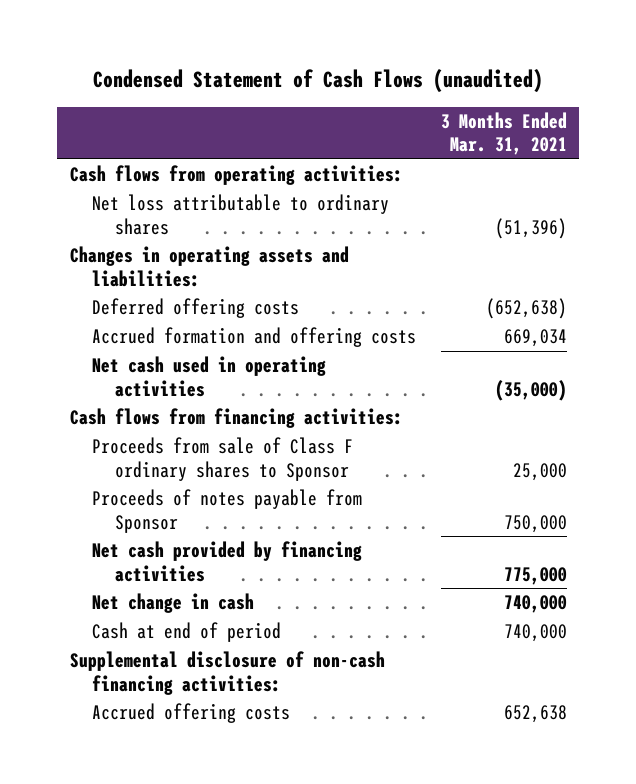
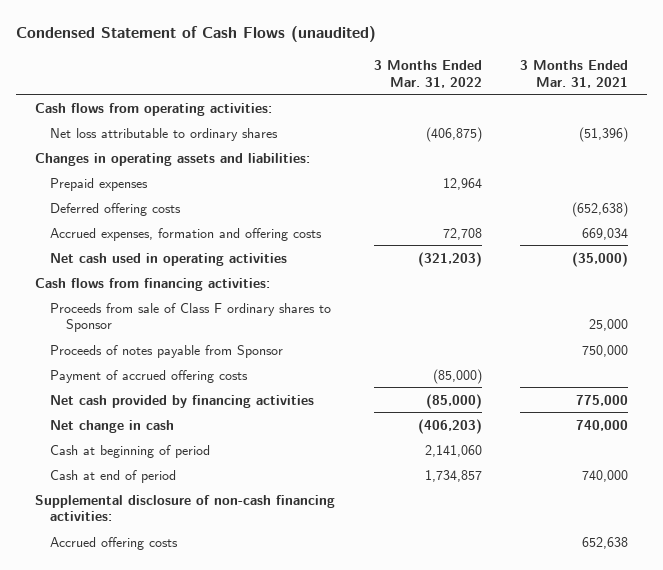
none -> [373,59,482,88] 3 Months Ended Mar. 31, 2022
none -> [50,177,149,191] Prepaid expenses
[92,327,417,348] Accrued formation and offering costs -> [50,227,323,241] Accrued expenses, formation and offering costs
none -> [50,369,249,383] Payment of accrued offering costs
none -> [50,444,211,458] Cash at beginning of period

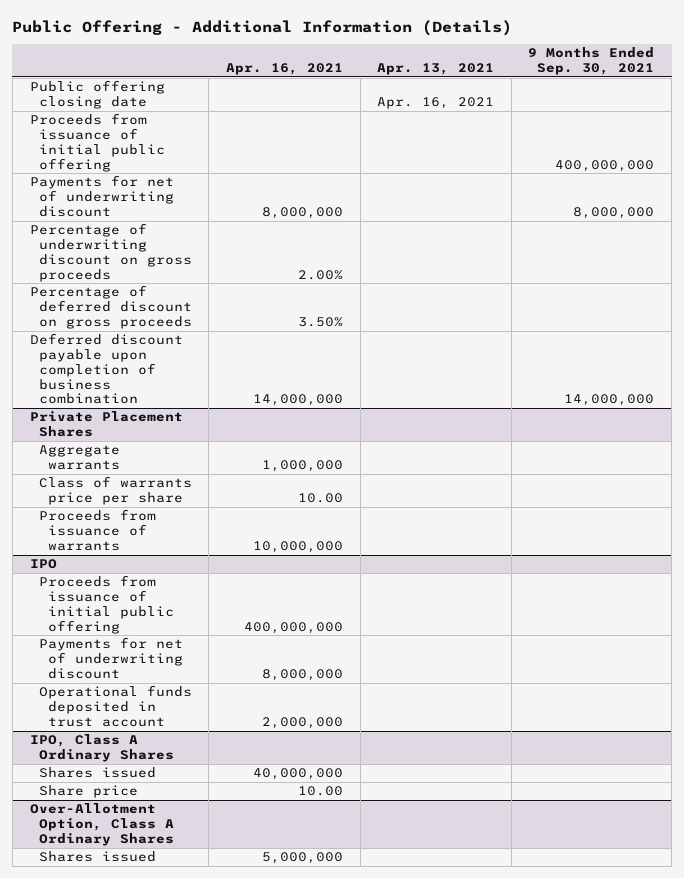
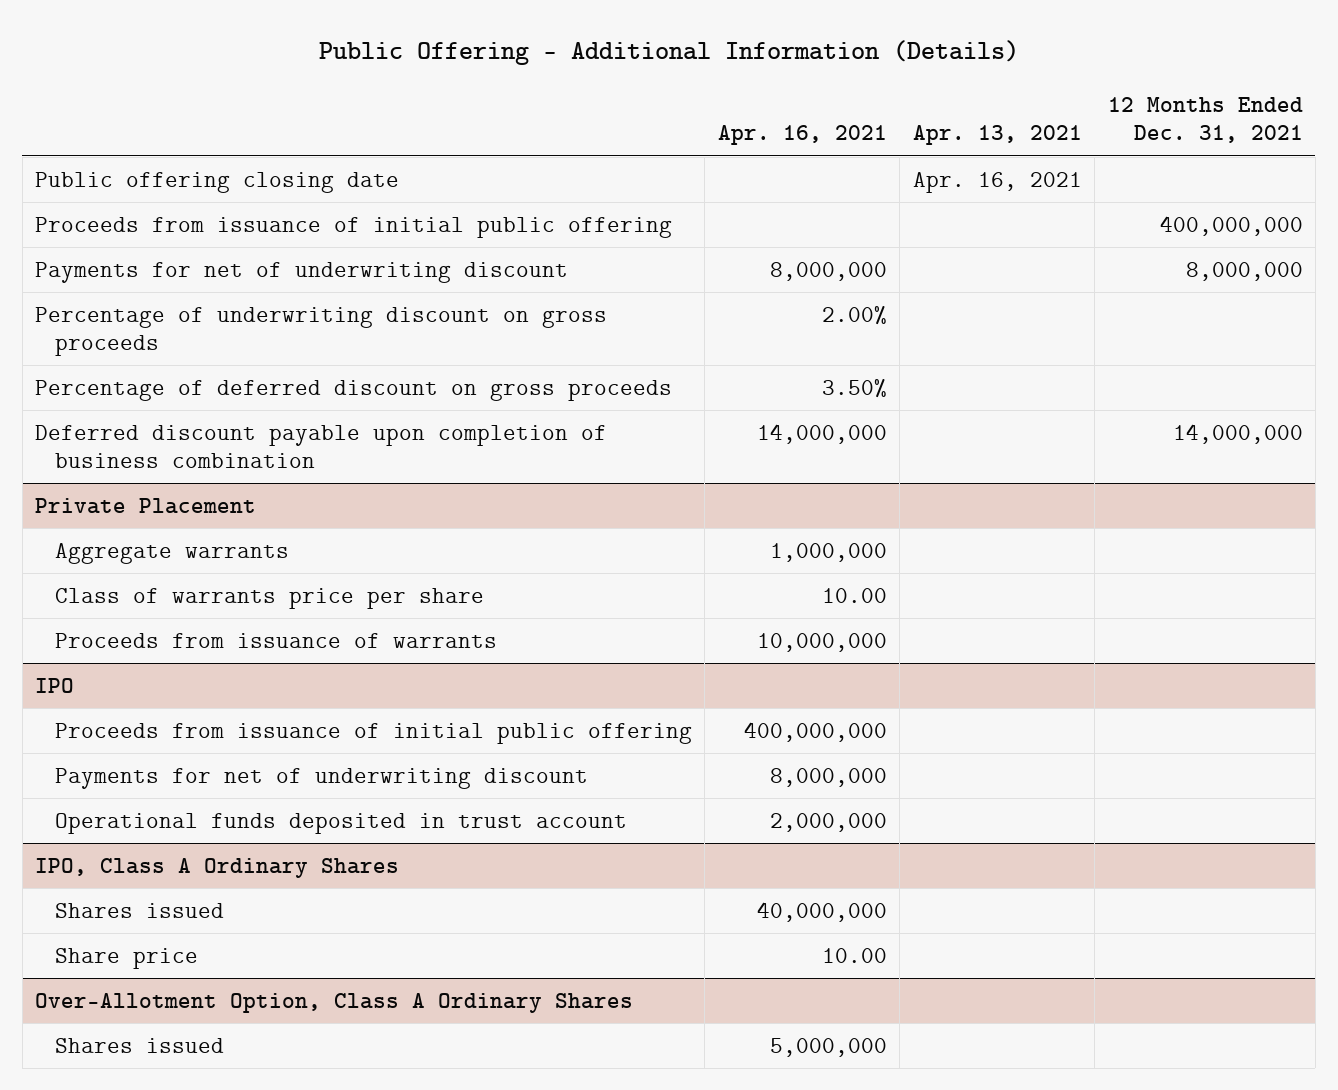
[528,47,655,76] 9 Months Ended Sep. 30, 2021 -> none
none -> [1107,97,1303,144] 12 Months Ended Dec. 31, 2021
[29,411,183,438] Private Placement Shares -> [34,497,256,514] Private Placement

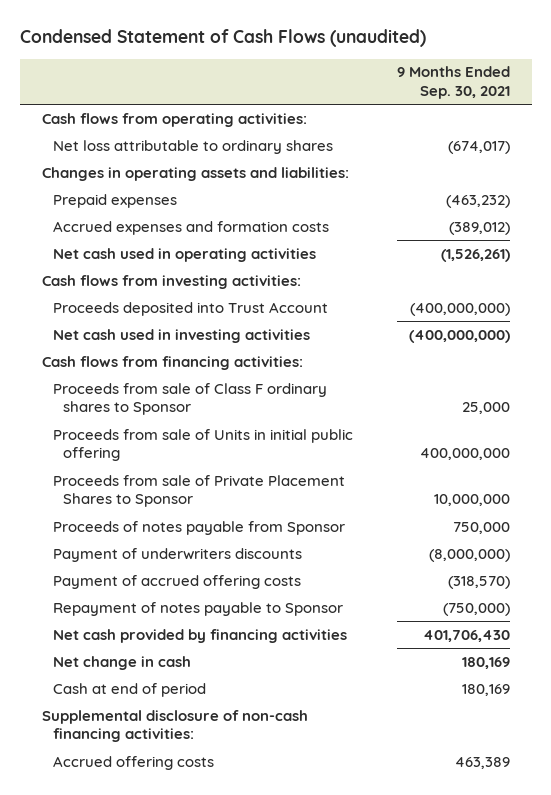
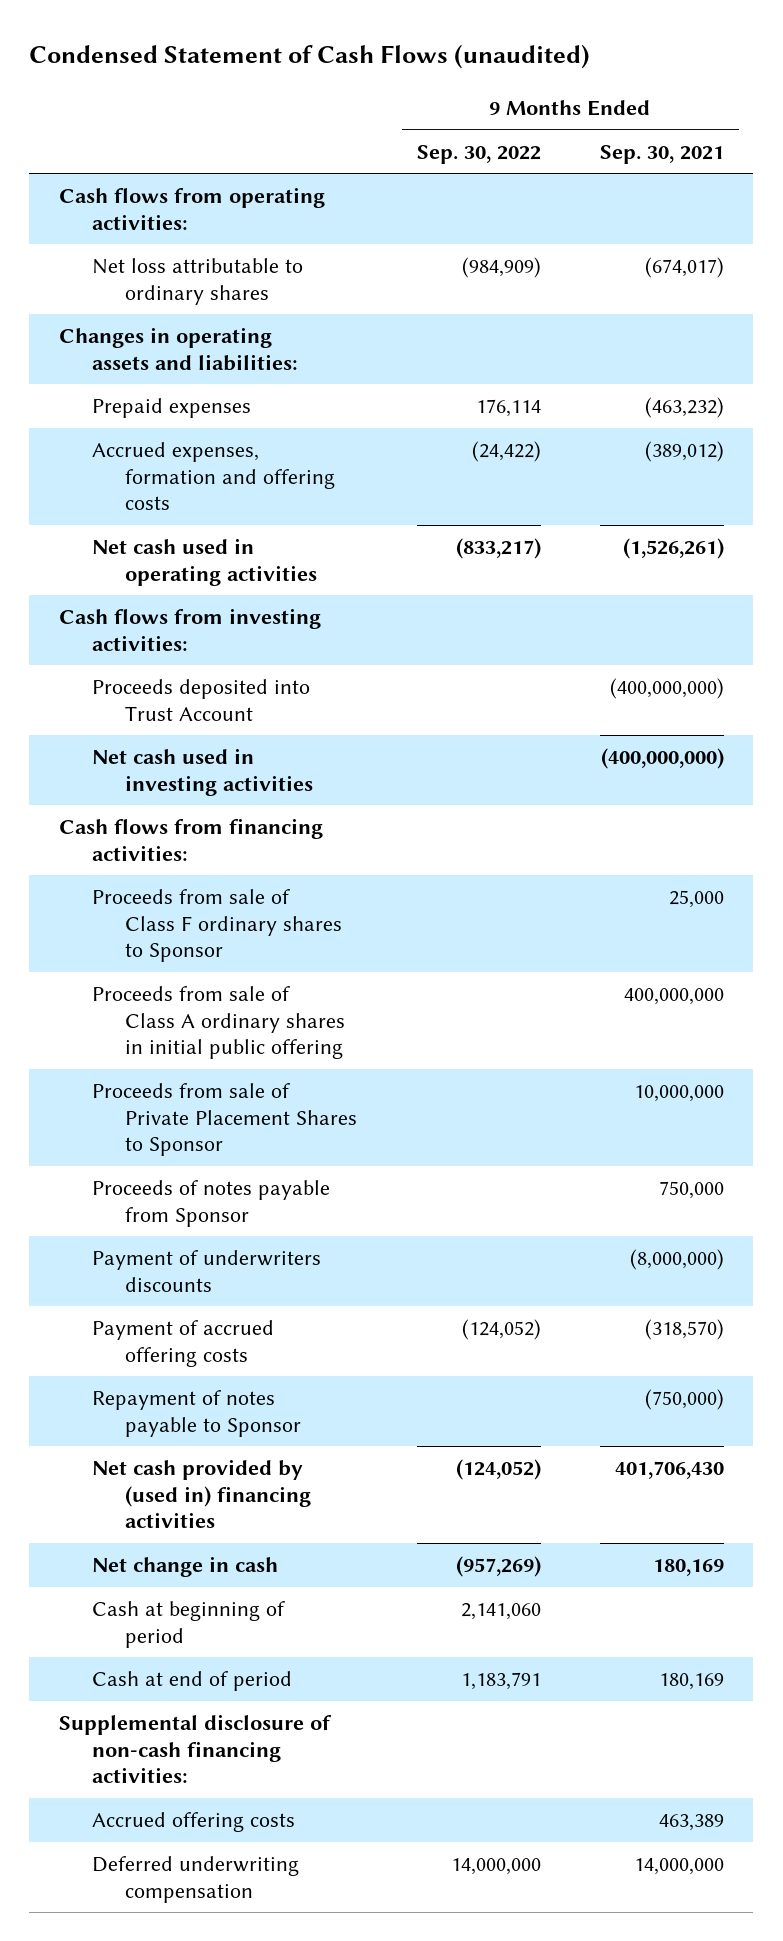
none -> [416,144,541,164] Sep. 30, 2022
[52,220,329,235] Accrued expenses and formation costs -> [92,442,336,511] Accrued expenses, formation and offering costs
[52,428,353,462] Proceeds from sale of Units in initial public offering -> [92,986,346,1060] Proceeds from sale of Class A ordinary shares in initial public offering
[52,628,347,643] Net cash provided by financing activities -> [92,1459,312,1529] Net cash provided by (used in) financing activities
none -> [92,1601,286,1648] Cash at beginning of period
none -> [92,1856,300,1903] Deferred underwriting compensation

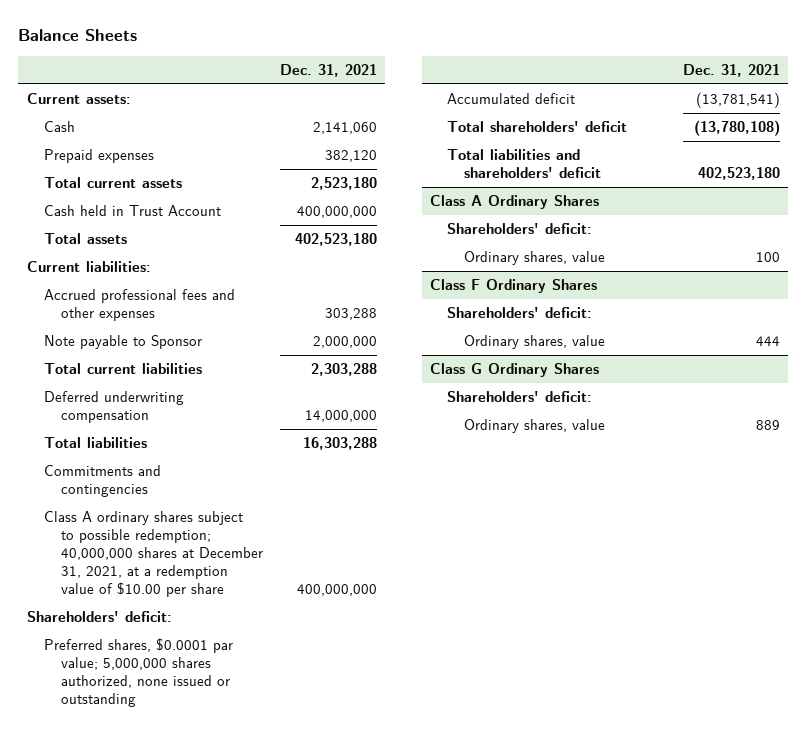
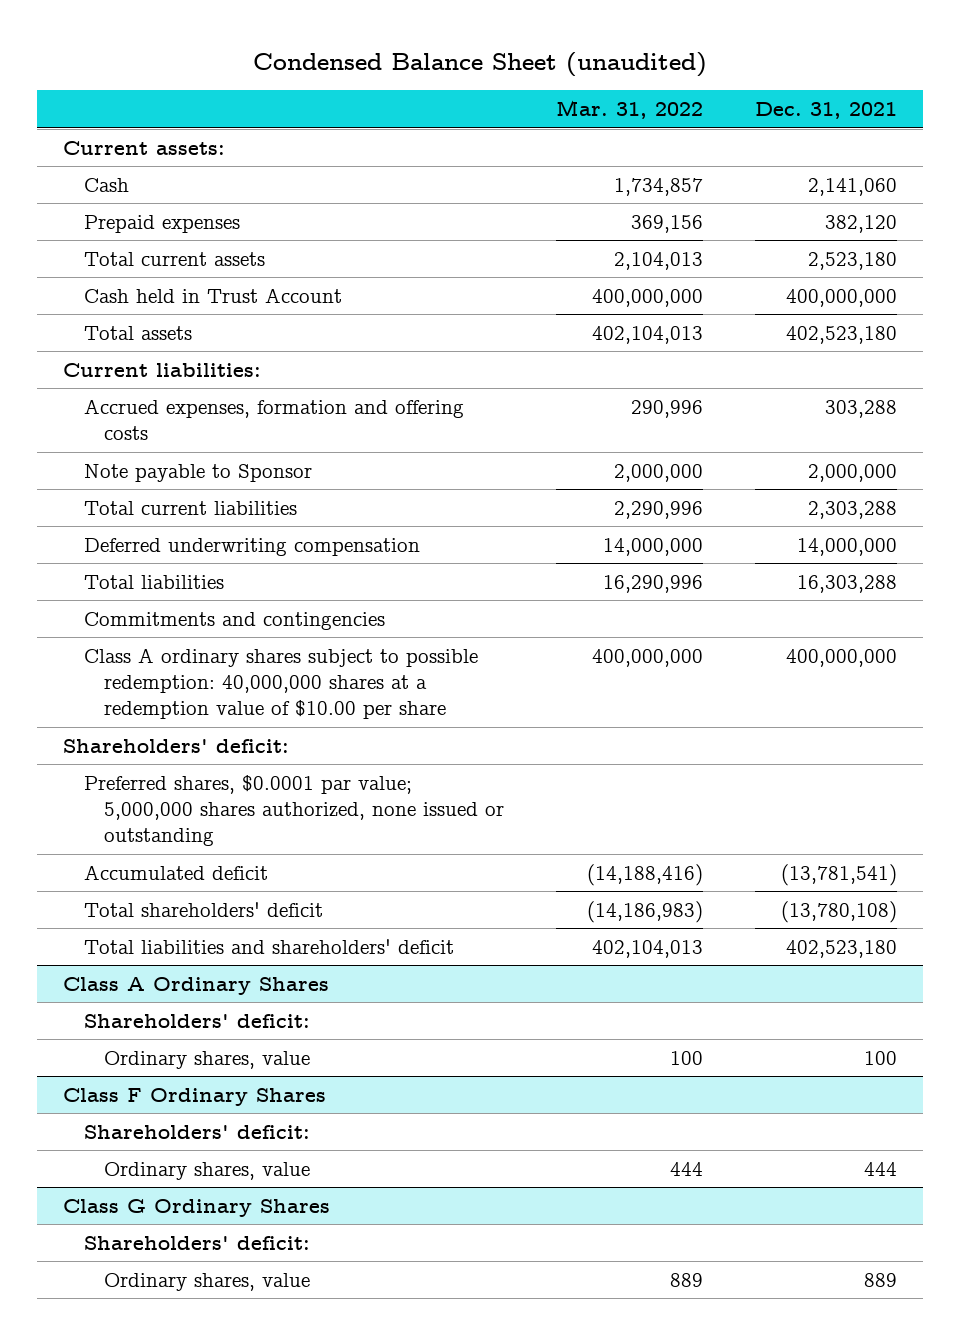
[18,29,138,42] Balance Sheets -> [253,51,708,77] Condensed Balance Sheet (unaudited)
none -> [555,100,703,120] Mar. 31, 2022
[43,289,235,322] Accrued professional fees and other expenses -> [83,398,464,441] Accrued expenses, formation and offering costs
[43,511,263,598] Class A ordinary shares subject to possible redemption; 40,000,000 shares at December 31, 2021, at a redemption value of $10.00 per share -> [83,647,478,720] Class A ordinary shares subject to possible redemption: 40,000,000 shares at a redemption value of $10.00 per share

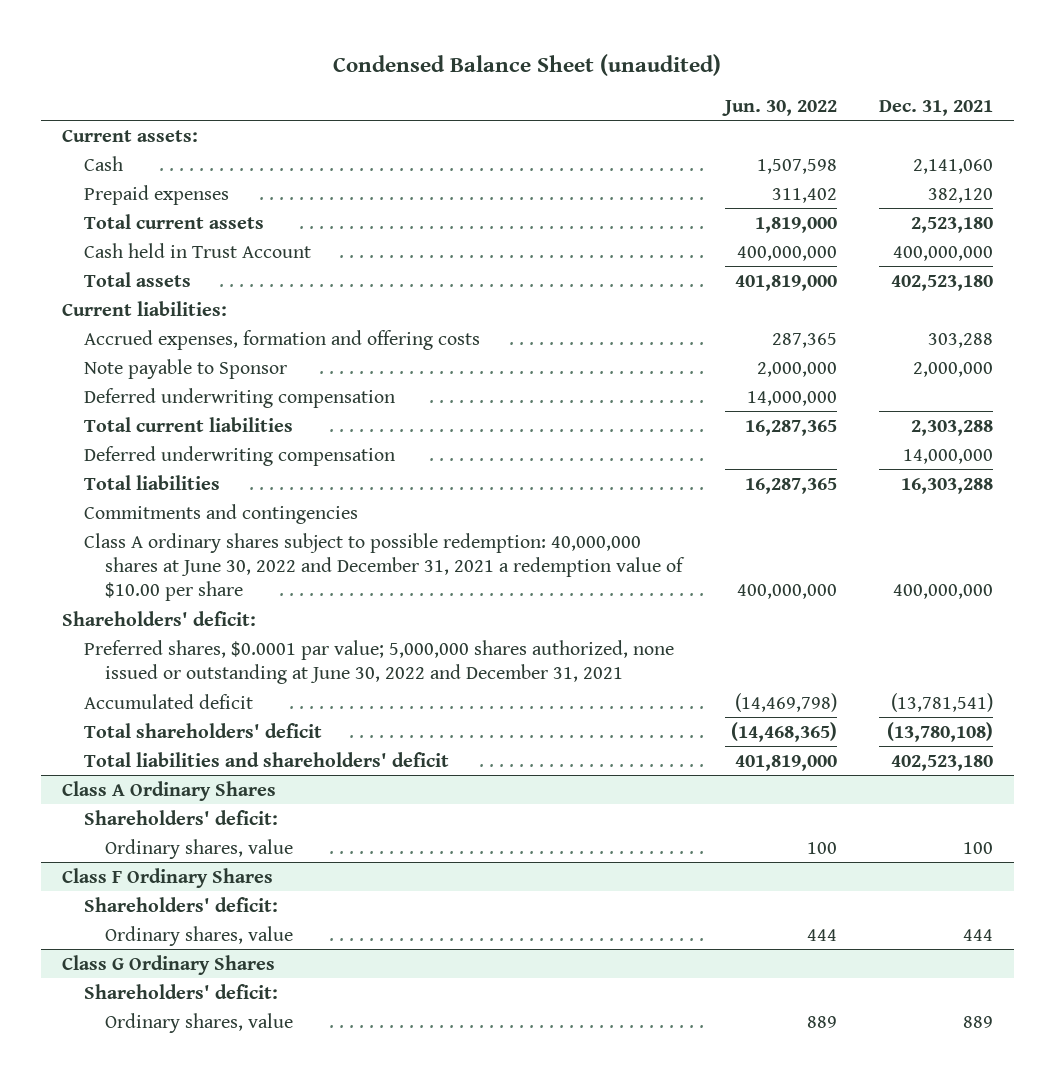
[555,100,703,120] Mar. 31, 2022 -> none
none -> [721,99,837,116] Jun. 30, 2022
none -> [83,387,395,408] Deferred underwriting compensation
[83,647,478,720] Class A ordinary shares subject to possible redemption: 40,000,000 shares at a redemption value of $10.00 per share -> [83,532,686,602] Class A ordinary shares subject to possible redemption: 40,000,000 shares at June 30, 2022 and December 31, 2021 a redemption value of $10.00 per share
[83,774,504,847] Preferred shares, $0.0001 par value; 5,000,000 shares authorized, none issued or outstanding -> [83,639,674,685] Preferred shares, $0.0001 par value; 5,000,000 shares authorized, none issued or outstanding at June 30, 2022 and December 31, 2021

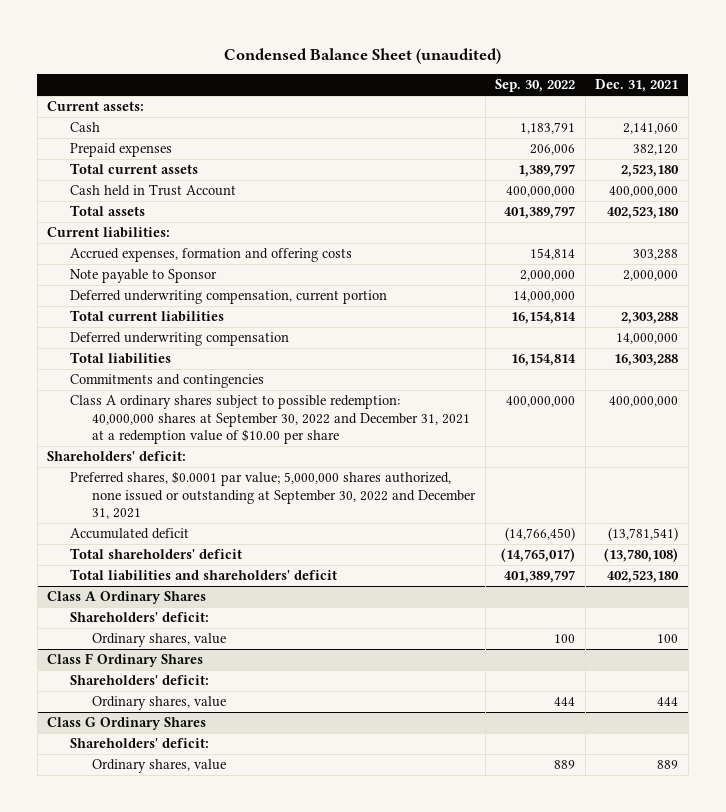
[721,99,837,116] Jun. 30, 2022 -> none
none -> [495,79,576,93] Sep. 30, 2022
[83,387,395,408] Deferred underwriting compensation -> [69,290,387,305] Deferred underwriting compensation, current portion
[83,532,686,602] Class A ordinary shares subject to possible redemption: 40,000,000 shares at June 30, 2022 and December 31, 2021 a redemption value of $10.00 per share -> [69,395,471,445] Class A ordinary shares subject to possible redemption: 40,000,000 shares at September 30, 2022 and December 31, 2021 at a redemption value of $10.00 per share
[83,639,674,685] Preferred shares, $0.0001 par value; 5,000,000 shares authorized, none issued or outstanding at June 30, 2022 and December 31, 2021 -> [69,471,477,520] Preferred shares, $0.0001 par value; 5,000,000 shares authorized, none issued or outstanding at September 30, 2022 and December 31, 2021

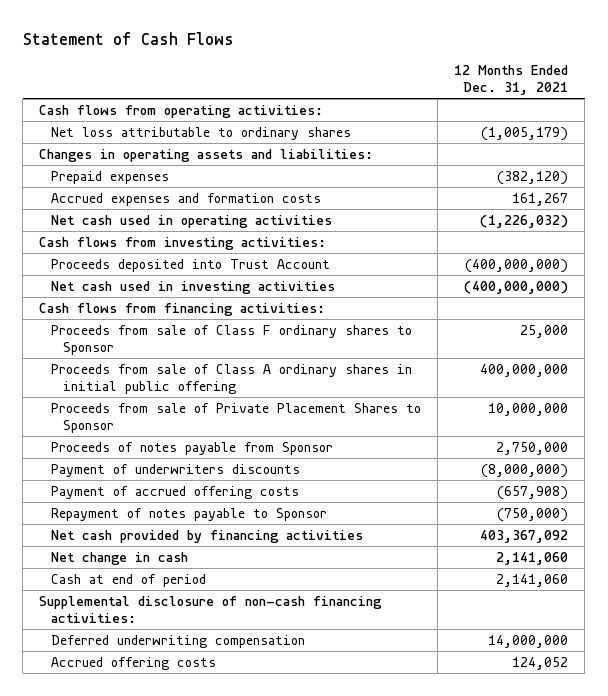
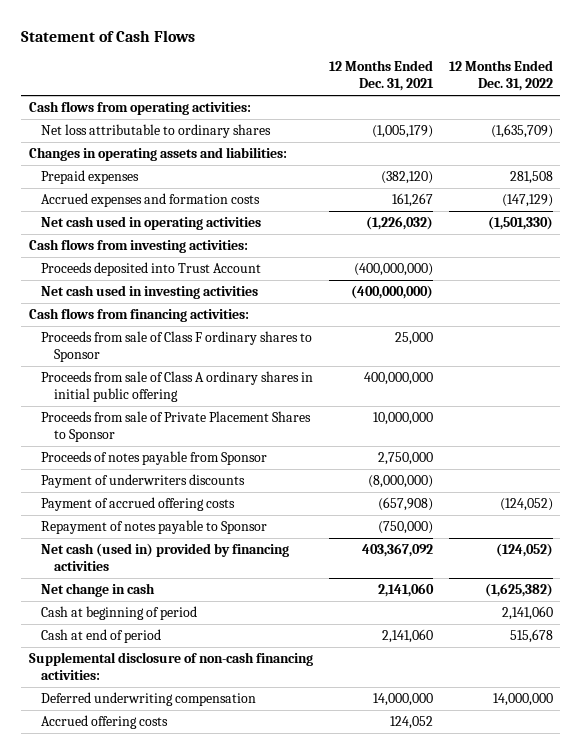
none -> [448,59,553,91] 12 Months Ended Dec. 31, 2022
[51,529,364,543] Net cash provided by financing activities -> [41,543,290,572] Net cash (used in) provided by financing activities
none -> [41,606,198,621] Cash at beginning of period

